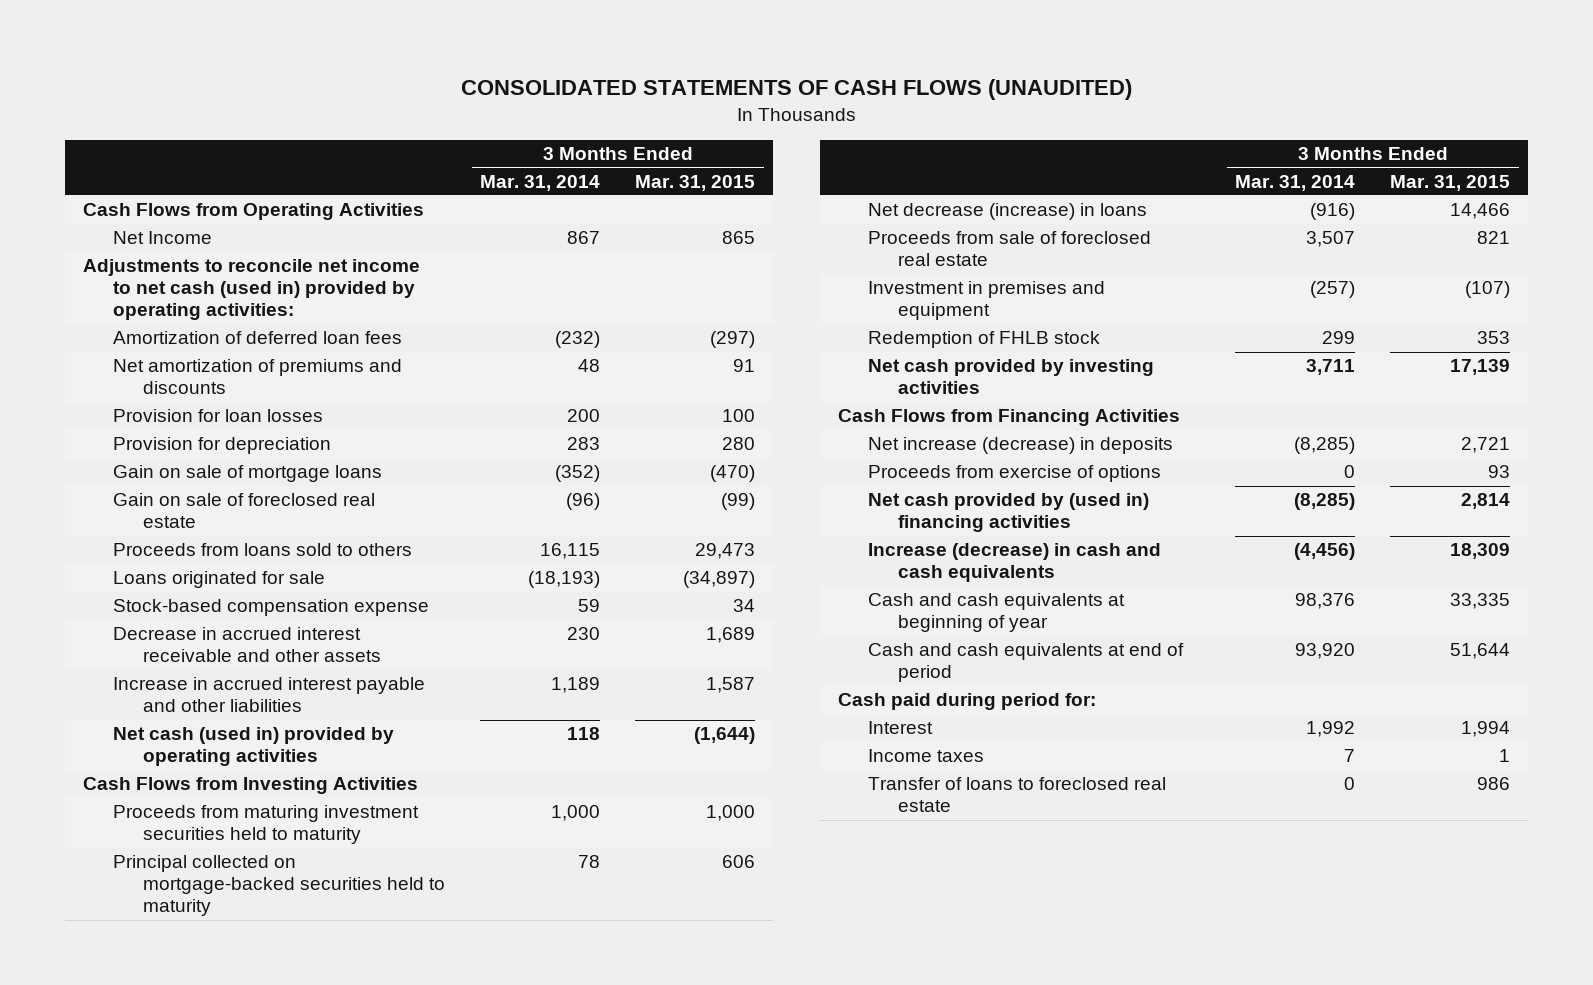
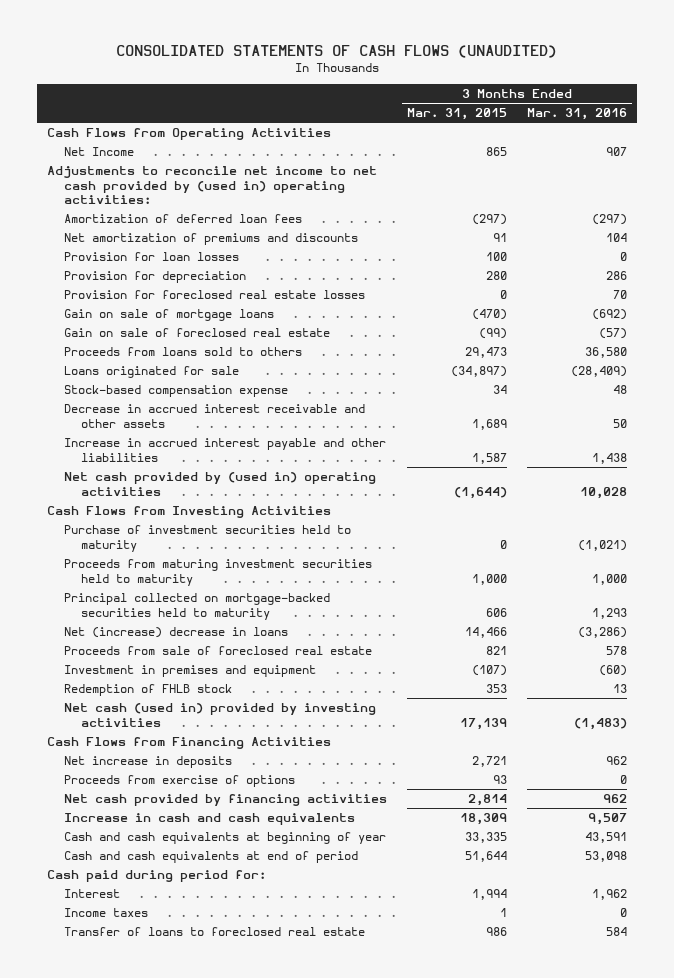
[480,174,601,191] Mar. 31, 2014 -> none
none -> [526,108,627,121] Mar. 31, 2016
[82,259,420,321] Adjustments to reconcile net income to net cash (used in) provided by operating activities: -> [47,166,378,205] Adjustments to reconcile net income to net cash provided by (used in) operating activities:
none -> [64,290,366,300] Provision for foreclosed real estate losses
[113,727,395,767] Net cash (used in) provided by operating activities -> [64,472,377,496] Net cash provided by (used in) operating activities
none -> [64,525,352,552] Purchase of investment securities held to maturity
[868,203,1148,221] Net decrease (increase) in loans -> [64,627,289,639] Net (increase) decrease in loans
[868,359,1155,395] Net cash provided by investing activities -> [64,703,377,727] Net cash (used in) provided by investing activities
[868,437,1174,455] Net increase (decrease) in deposits -> [64,756,233,769] Net increase in deposits
[868,493,1150,533] Net cash provided by (used in) financing activities -> [64,794,388,807] Net cash provided by financing activities
[868,543,1162,583] Increase (decrease) in cash and cash equivalents -> [64,813,356,826] Increase in cash and cash equivalents

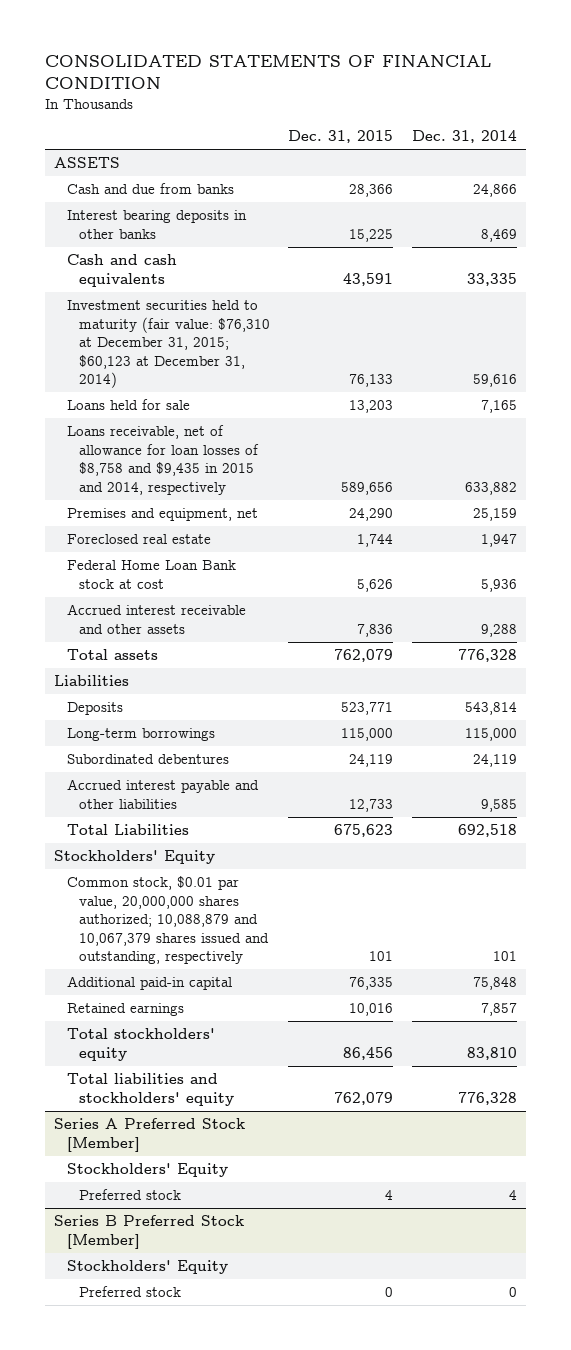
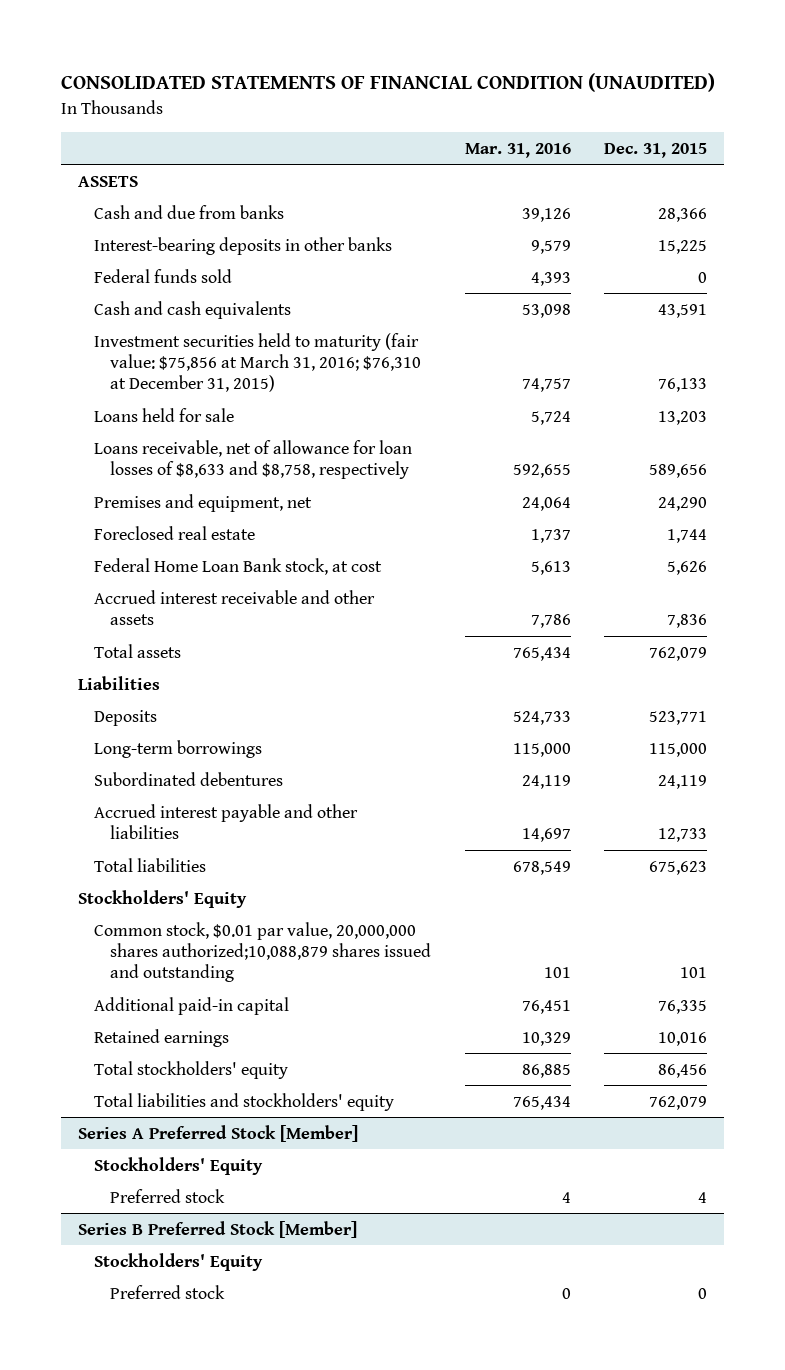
[45,55,492,90] CONSOLIDATED STATEMENTS OF FINANCIAL CONDITION -> [60,73,715,93] CONSOLIDATED STATEMENTS OF FINANCIAL CONDITION (UNAUDITED)
[411,130,517,144] Dec. 31, 2014 -> none
none -> [464,142,571,158] Mar. 31, 2016
[66,210,247,239] Interest bearing deposits in other banks -> [94,236,393,255] Interest-bearing deposits in other banks
none -> [94,268,233,283] Federal funds sold
[66,300,270,389] Investment securities held to maturity (fair value: $76,310 at December 31, 2015; $60,123 at December 31, 2014) -> [94,332,422,393] Investment securities held to maturity (fair value: $75,856 at March 31, 2016; $76,310 at December 31, 2015)
[66,425,259,495] Loans receivable, net of allowance for loan losses of $8,758 and $9,435 in 2015 and 2014, respectively -> [94,439,413,479] Loans receivable, net of allowance for loan losses of $8,633 and $8,758, respectively
[66,560,236,589] Federal Home Loan Bank stock at cost -> [94,557,383,575] Federal Home Loan Bank stock, at cost
[66,824,189,836] Total Liabilities -> [94,857,207,872] Total liabilities
[66,876,269,965] Common stock, $0.01 par value, 20,000,000 shares authorized; 10,088,879 and 10,067,379 shares issued and outstanding, respectively -> [94,921,432,983] Common stock, $0.01 par value, 20,000,000 shares authorized;10,088,879 shares issued and outstanding

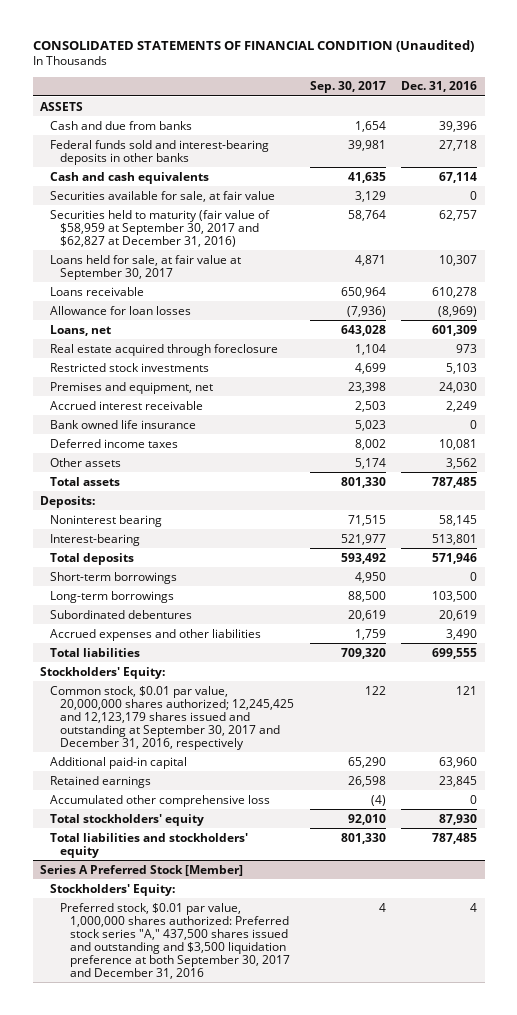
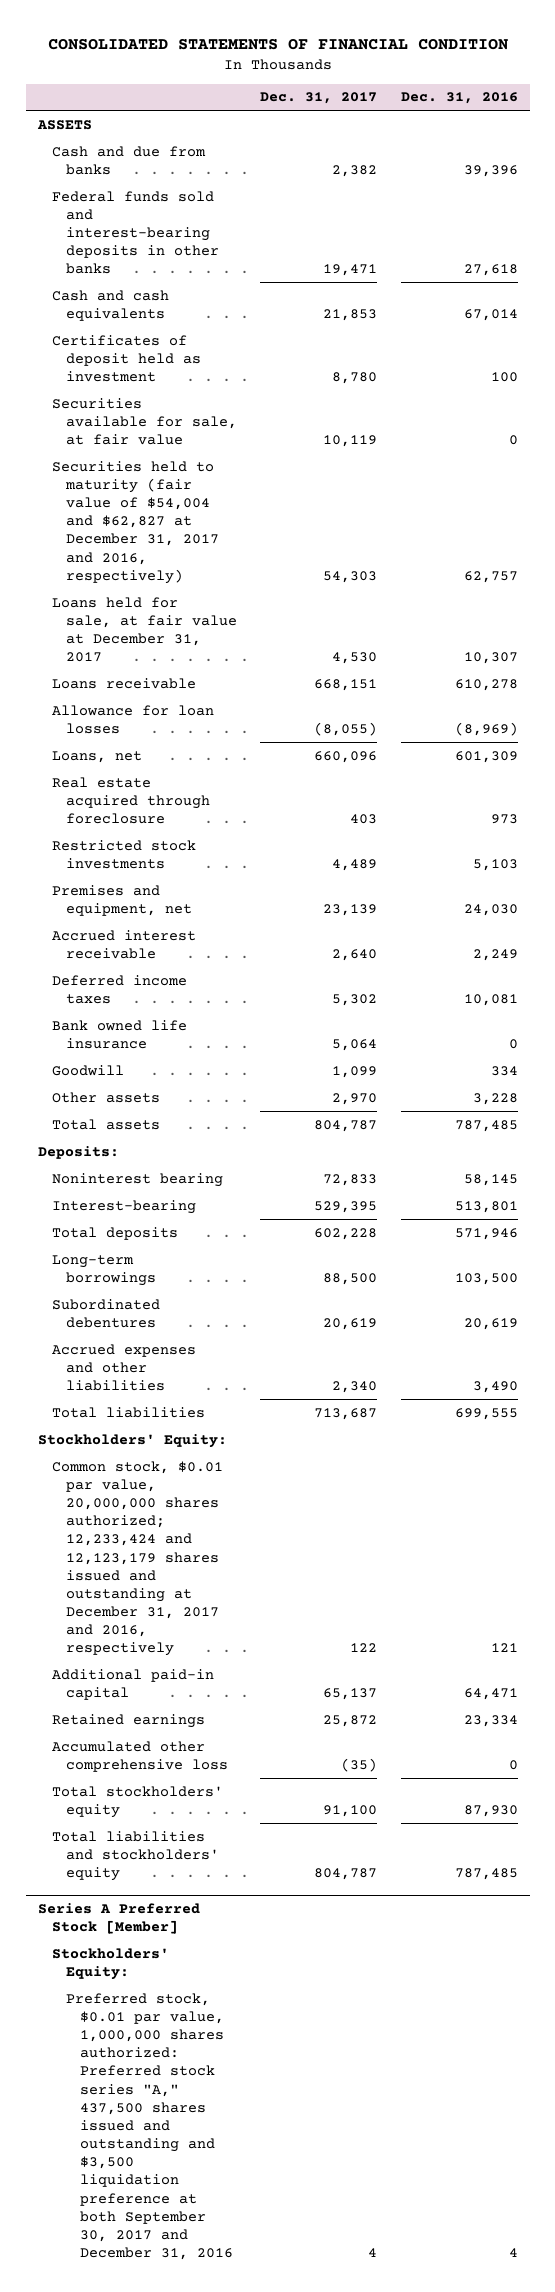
[32,40,474,53] CONSOLIDATED STATEMENTS OF FINANCIAL CONDITION (Unaudited) -> [47,37,508,50] CONSOLIDATED STATEMENTS OF FINANCIAL CONDITION
[309,81,386,94] Sep. 30, 2017 -> none
none -> [260,92,378,105] Dec. 31, 2017
[438,139,477,151] 27,718 -> [463,264,518,277] 27,618
[438,171,477,183] 67,114 -> [463,308,518,321] 67,014
none -> [51,334,201,382] Certificates of deposit held as investment
[50,209,271,247] Securities held to maturity (fair value of $58,959 at September 30, 2017 and $62,827 at December 31, 2016) -> [51,460,219,584] Securities held to maturity (fair value of $54,004 and $62,827 at December 31, 2017 and 2016, respectively)
[50,254,242,280] Loans held for sale, at fair value at September 30, 2017 -> [51,596,237,663] Loans held for sale, at fair value at December 31, 2017
[50,419,197,429] Bank owned life insurance -> [51,1019,187,1049] Bank owned life insurance
none -> [51,1064,124,1076] Goodwill
[445,457,477,469] 3,562 -> [472,1092,518,1105] 3,228
[50,571,178,584] Short-term borrowings -> none
[50,685,295,750] Common stock, $0.01 par value, 20,000,000 shares authorized; 12,245,425 and 12,123,179 shares issued and outstanding at September 30, 2017 and December 31, 2016, respectively -> [51,1460,223,1657] Common stock, $0.01 par value, 20,000,000 shares authorized; 12,233,424 and 12,123,179 shares issued and outstanding at December 31, 2017 and 2016, respectively
[438,756,477,768] 63,960 -> [463,1687,518,1700] 64,471
[438,775,477,787] 23,845 -> [463,1714,518,1727] 23,334

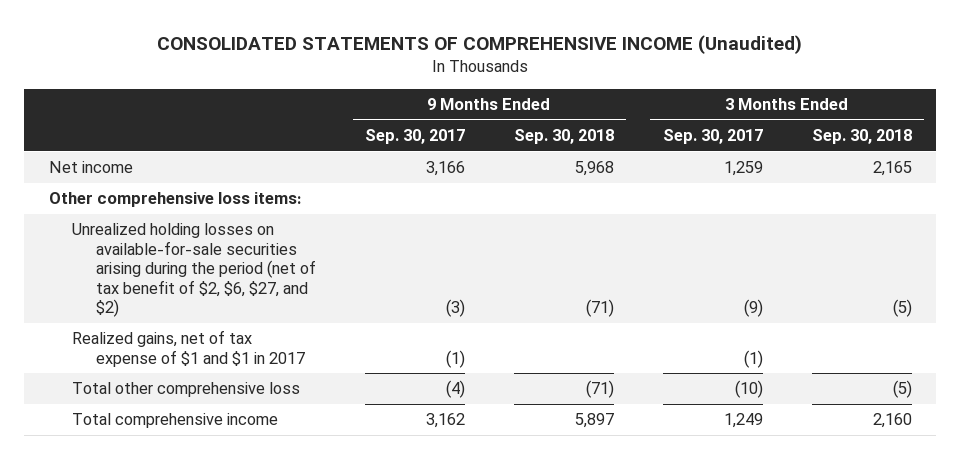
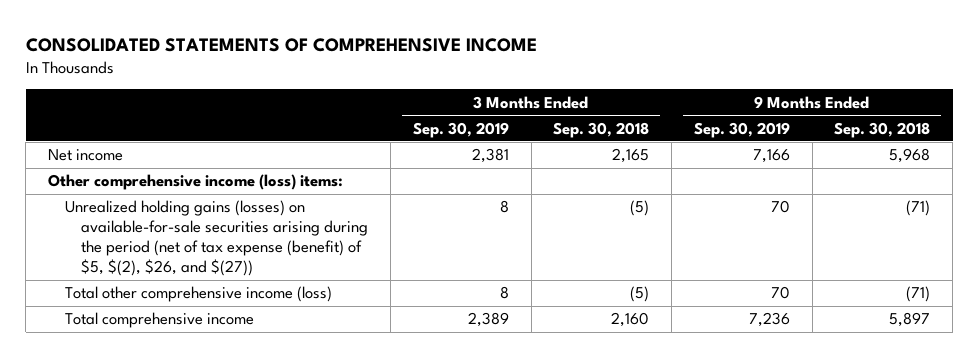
[157,35,803,55] CONSOLIDATED STATEMENTS OF COMPREHENSIVE INCOME (Unaudited) -> [25,37,537,52] CONSOLIDATED STATEMENTS OF COMPREHENSIVE INCOME
[364,129,465,145] Sep. 30, 2017 -> none
[662,129,763,145] Sep. 30, 2017 -> none
none -> [412,121,509,138] Sep. 30, 2019
none -> [693,121,790,138] Sep. 30, 2019
[72,330,305,367] Realized gains, net of tax expense of $1 and $1 in 2017 -> none
[48,192,301,208] Other comprehensive loss items: -> [47,174,343,191] Other comprehensive income (loss) items:
[72,223,316,318] Unrealized holding losses on available-for-sale securities arising during the period (net of tax benefit of $2, $6, $27, and $2) -> [64,200,369,277] Unrealized holding gains (losses) on available-for-sale securities arising during the period (net of tax expense (benefit) of $5, $(2), $26, and $(27))
[72,382,301,398] Total other comprehensive loss -> [64,286,332,303] Total other comprehensive income (loss)

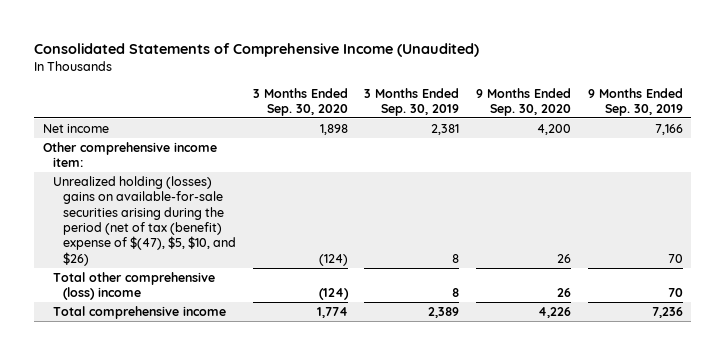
[25,37,537,52] CONSOLIDATED STATEMENTS OF COMPREHENSIVE INCOME -> [34,42,480,57] Consolidated Statements of Comprehensive Income (Unaudited)
[553,121,650,138] Sep. 30, 2018 -> none
[834,121,931,138] Sep. 30, 2018 -> none
none -> [252,87,348,116] 3 Months Ended Sep. 30, 2020
none -> [475,87,571,116] 9 Months Ended Sep. 30, 2020
[47,174,343,191] Other comprehensive income (loss) items: -> [42,141,217,168] Other comprehensive income item:
[64,200,369,277] Unrealized holding gains (losses) on available-for-sale securities arising during the period (net of tax expense (benefit) of $5, $(2), $26, and $(27)) -> [52,175,237,266] Unrealized holding (losses) gains on available-for-sale securities arising during the period (net of tax (benefit) expense of $(47), $5, $10, and $26)
[64,286,332,303] Total other comprehensive income (loss) -> [52,271,215,301] Total other comprehensive (loss) income

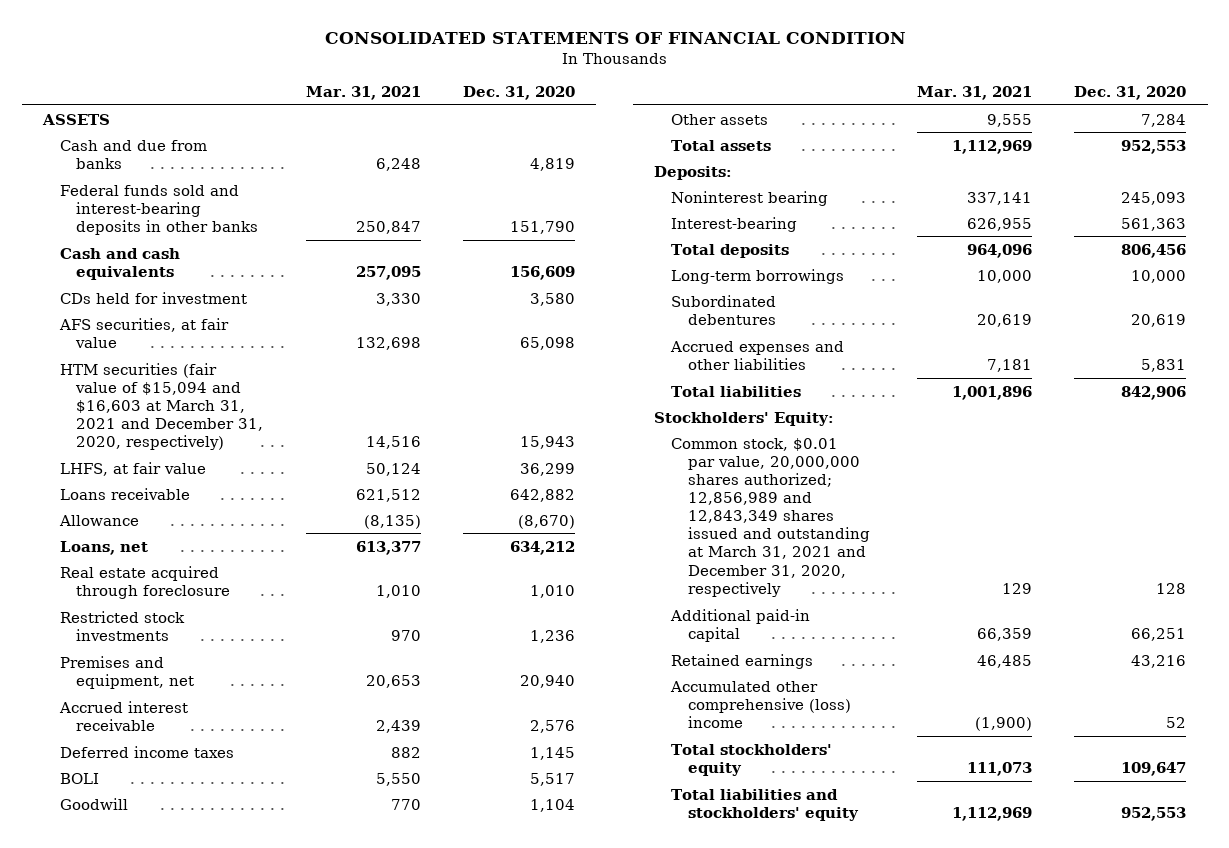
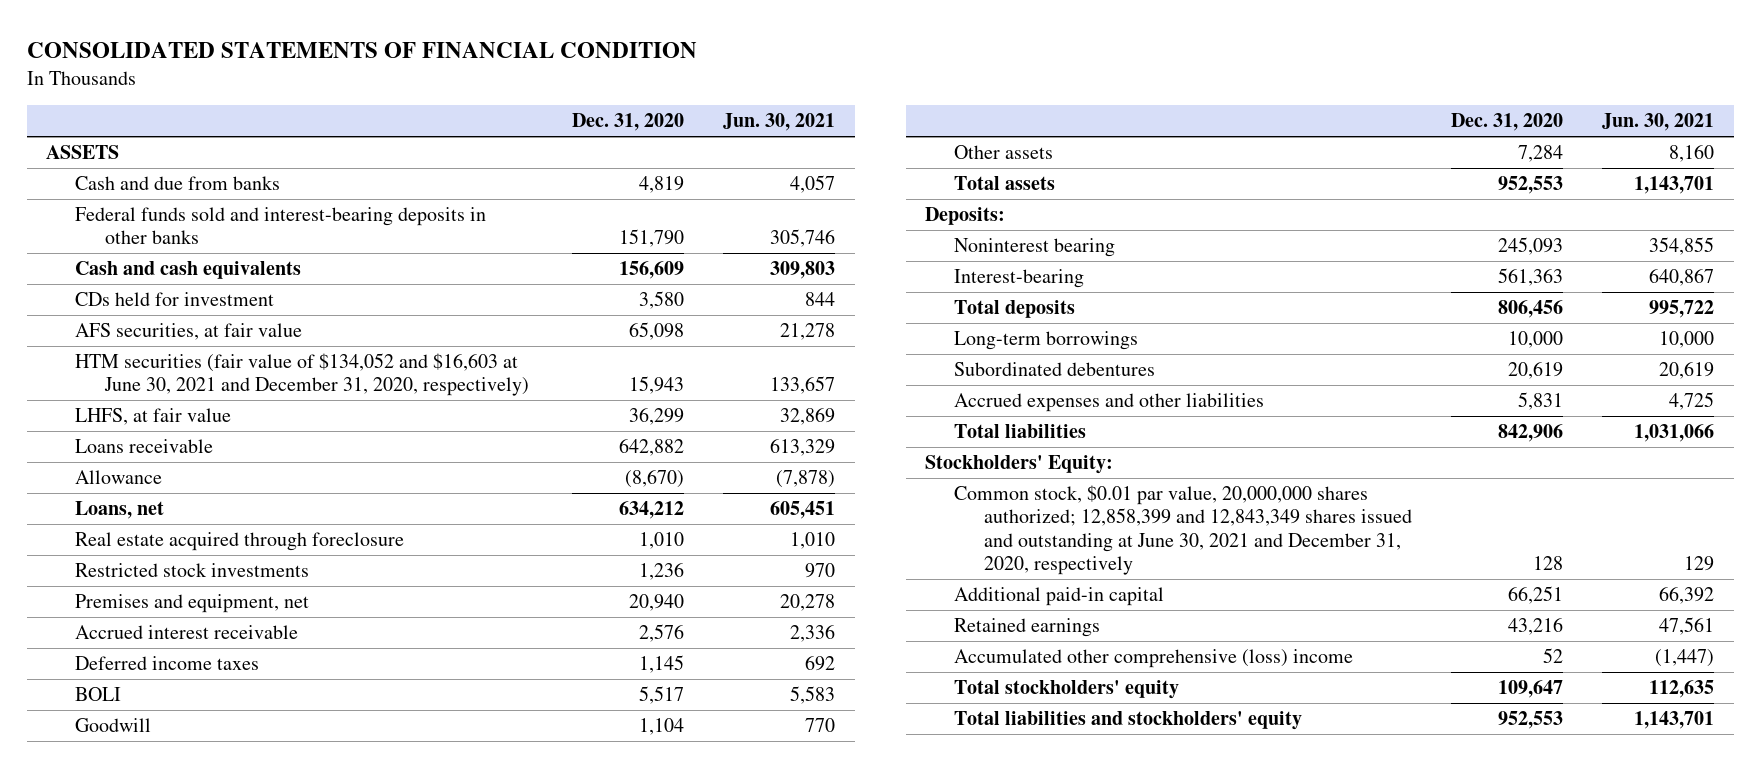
[305,85,421,100] Mar. 31, 2021 -> none
none -> [723,113,836,132] Jun. 30, 2021
[59,362,264,451] HTM securities (fair value of $15,094 and $16,603 at March 31, 2021 and December 31, 2020, respectively) -> [75,353,529,397] HTM securities (fair value of $134,052 and $16,603 at June 30, 2021 and December 31, 2020, respectively)
[670,437,870,597] Common stock, $0.01 par value, 20,000,000 shares authorized; 12,856,989 and 12,843,349 shares issued and outstanding at March 31, 2021 and December 31, 2020, respectively -> [954,485,1412,576] Common stock, $0.01 par value, 20,000,000 shares authorized; 12,858,399 and 12,843,349 shares issued and outstanding at June 30, 2021 and December 31, 2020, respectively

